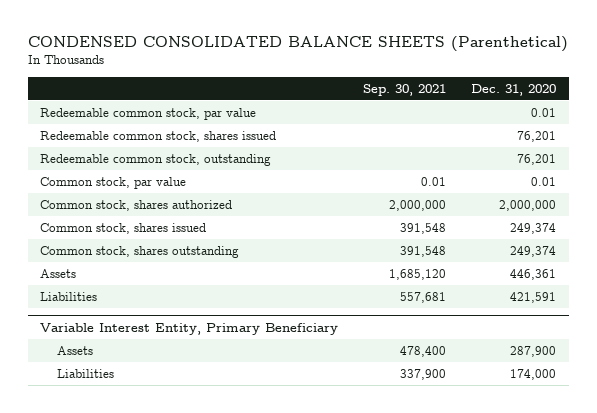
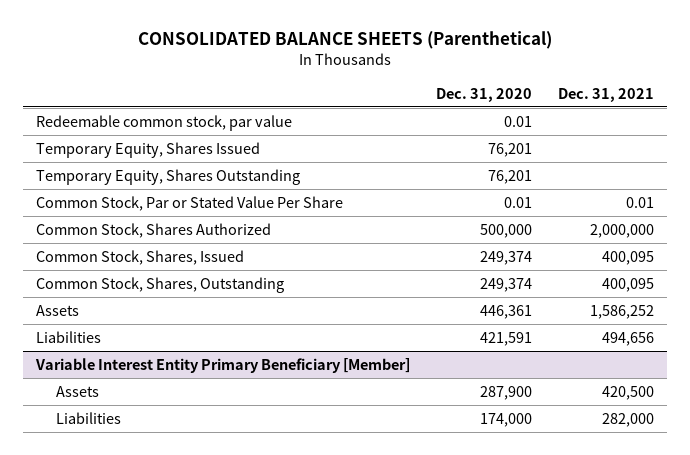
[28,36,569,53] CONDENSED CONSOLIDATED BALANCE SHEETS (Parenthetical) -> [137,31,552,50] CONSOLIDATED BALANCE SHEETS (Parenthetical)
[363,83,447,96] Sep. 30, 2021 -> none
none -> [558,87,655,102] Dec. 31, 2021
[40,130,277,142] Redeemable common stock, shares issued -> [35,141,260,158] Temporary Equity, Shares Issued
[40,153,272,166] Redeemable common stock, outstanding -> [35,168,300,185] Temporary Equity, Shares Outstanding
[40,176,187,189] Common stock, par value -> [35,195,343,211] Common Stock, Par or Stated Value Per Share
[40,199,233,211] Common stock, shares authorized -> [35,222,271,238] Common Stock, Shares Authorized
[499,199,557,211] 2,000,000 -> [479,223,532,238] 500,000
[40,222,207,234] Common stock, shares issued -> [35,249,244,265] Common Stock, Shares, Issued
[40,245,240,258] Common stock, shares outstanding -> [35,276,284,293] Common Stock, Shares, Outstanding
[40,322,339,335] Variable Interest Entity, Primary Beneficiary -> [34,357,410,373] Variable Interest Entity Primary Beneficiary [Member]

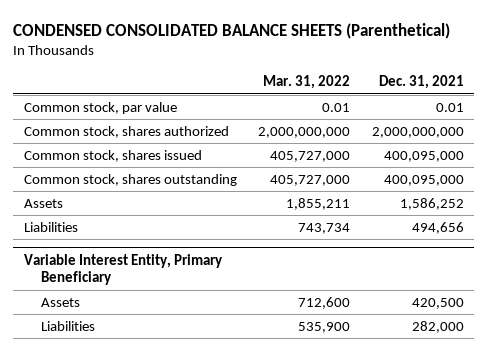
[137,31,552,50] CONSOLIDATED BALANCE SHEETS (Parenthetical) -> [13,22,451,39] CONDENSED CONSOLIDATED BALANCE SHEETS (Parenthetical)
[435,87,532,102] Dec. 31, 2020 -> none
none -> [263,75,351,90] Mar. 31, 2022
[35,114,292,131] Redeemable common stock, par value -> none
[35,141,260,158] Temporary Equity, Shares Issued -> none
[35,168,300,185] Temporary Equity, Shares Outstanding -> none
[35,195,343,211] Common Stock, Par or Stated Value Per Share -> [23,101,177,114] Common stock, par value
[35,222,271,238] Common Stock, Shares Authorized -> [23,125,229,138] Common stock, shares authorized
[590,223,655,238] 2,000,000 -> [371,126,464,138] 2,000,000,000
[35,249,244,265] Common Stock, Shares, Issued -> [23,149,202,162] Common stock, shares issued
[602,250,655,265] 400,095 -> [383,150,464,162] 400,095,000
[35,276,284,293] Common Stock, Shares, Outstanding -> [23,173,237,186] Common stock, shares outstanding
[602,277,655,292] 400,095 -> [383,174,464,186] 400,095,000
[34,357,410,373] Variable Interest Entity Primary Beneficiary [Member] -> [23,253,223,286] Variable Interest Entity, Primary Beneficiary

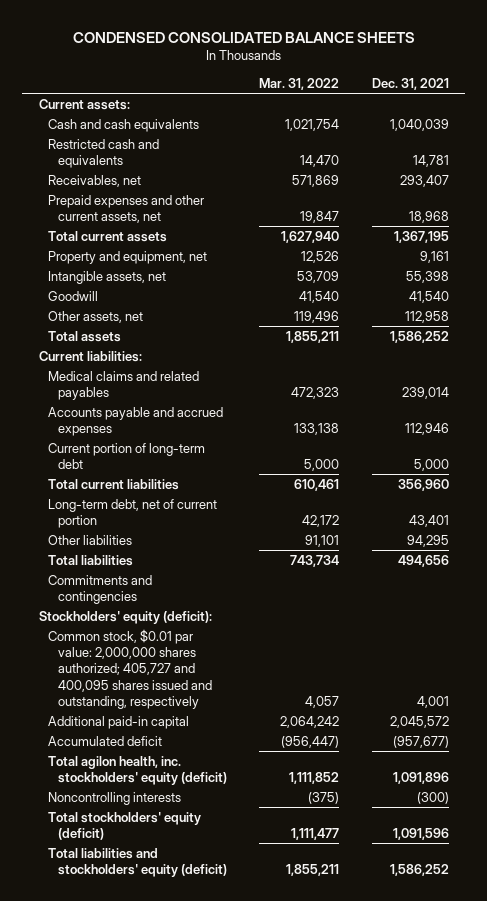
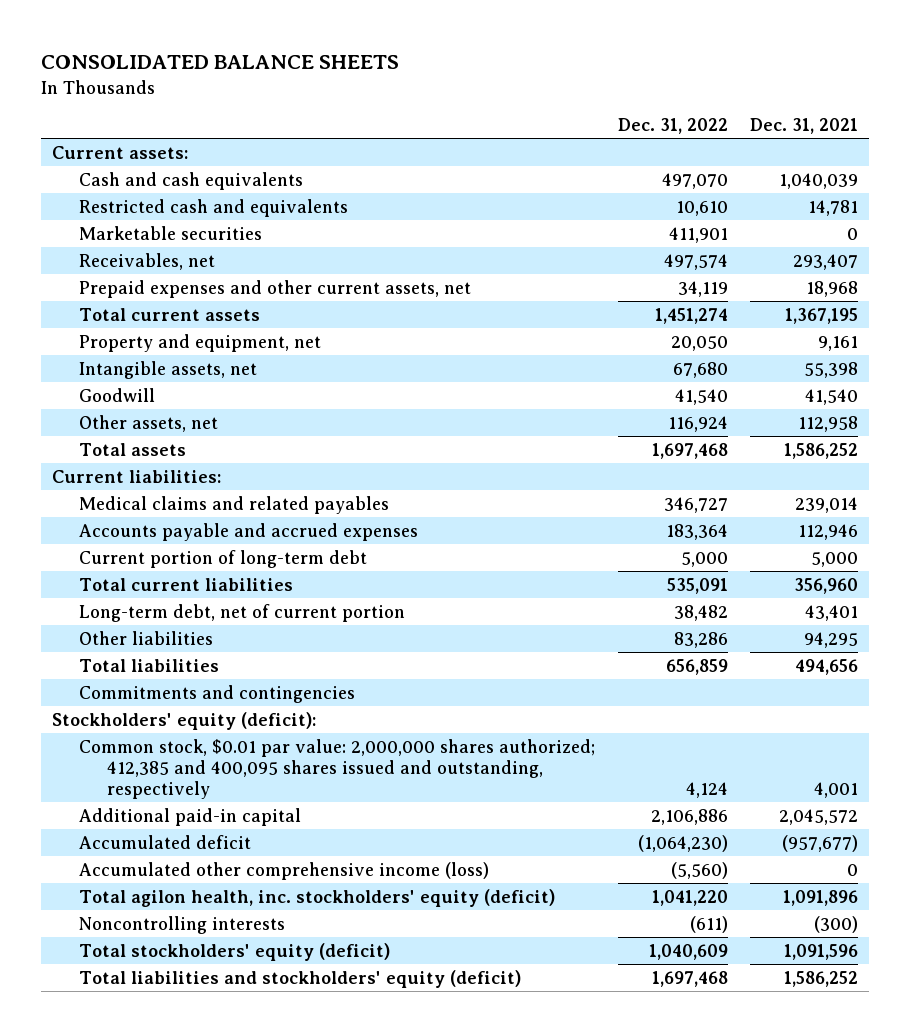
[72,31,415,43] CONDENSED CONSOLIDATED BALANCE SHEETS -> [41,55,400,70] CONSOLIDATED BALANCE SHEETS
[259,77,340,90] Mar. 31, 2022 -> none
none -> [617,118,728,135] Dec. 31, 2022
none -> [79,225,263,240] Marketable securities
[48,628,212,710] Common stock, $0.01 par value: 2,000,000 shares authorized; 405,727 and 400,095 shares issued and outstanding, respectively -> [79,738,596,800] Common stock, $0.01 par value: 2,000,000 shares authorized; 412,385 and 400,095 shares issued and outstanding, respectively
none -> [79,861,490,880] Accumulated other comprehensive income (loss)

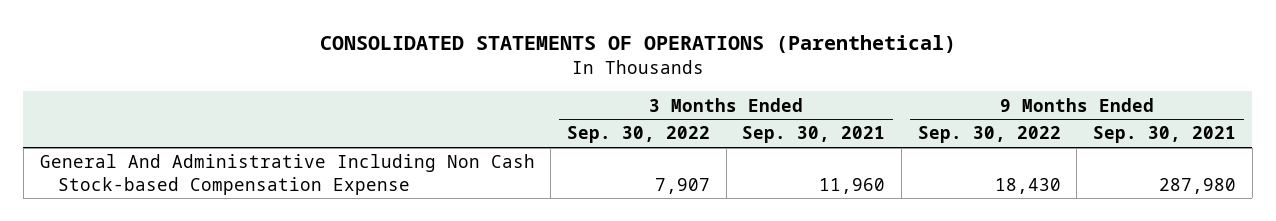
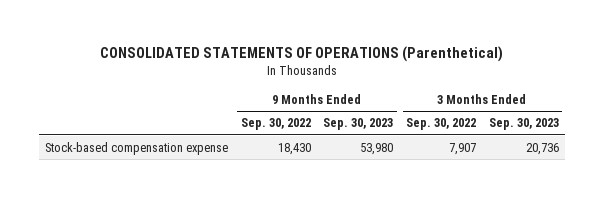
[742,126,886,144] Sep. 30, 2021 -> none
[1093,126,1237,144] Sep. 30, 2021 -> none
none -> [323,118,394,131] Sep. 30, 2023
none -> [488,118,559,131] Sep. 30, 2023
[39,154,535,195] General And Administrative Including Non Cash Stock-based Compensation Expense -> [44,142,228,156] Stock-based compensation expense

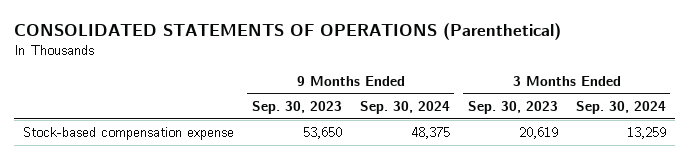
[240,118,311,131] Sep. 30, 2022 -> none
[406,118,477,131] Sep. 30, 2022 -> none
none -> [359,101,450,115] Sep. 30, 2024
none -> [575,101,666,115] Sep. 30, 2024
[360,143,394,156] 53,980 -> [302,127,342,140] 53,650
[525,143,559,156] 20,736 -> [518,127,558,140] 20,619

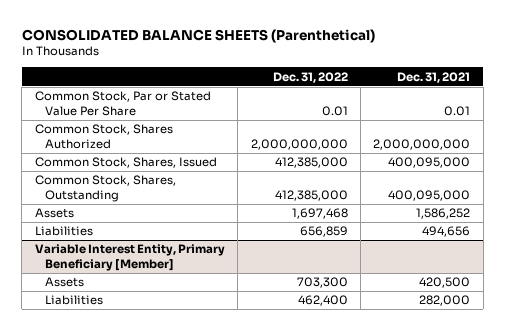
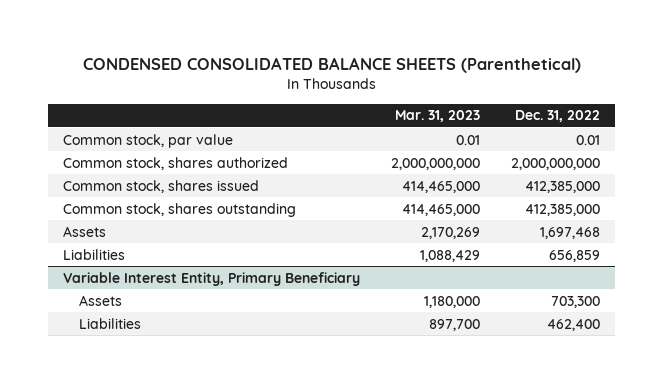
[21,28,375,43] CONSOLIDATED BALANCE SHEETS (Parenthetical) -> [82,57,581,74] CONDENSED CONSOLIDATED BALANCE SHEETS (Parenthetical)
[397,71,471,83] Dec. 31, 2021 -> none
none -> [395,110,481,123] Mar. 31, 2023
[34,91,211,116] Common Stock, Par or Stated Value Per Share -> [63,133,234,148] Common stock, par value
[34,124,173,149] Common Stock, Shares Authorized -> [63,156,289,170] Common stock, shares authorized
[34,157,217,169] Common Stock, Shares, Issued -> [63,179,260,193] Common stock, shares issued
[34,175,176,202] Common Stock, Shares, Outstanding -> [63,202,297,217] Common stock, shares outstanding
[34,244,225,271] Variable Interest Entity, Primary Beneficiary [Member] -> [63,271,361,286] Variable Interest Entity, Primary Beneficiary

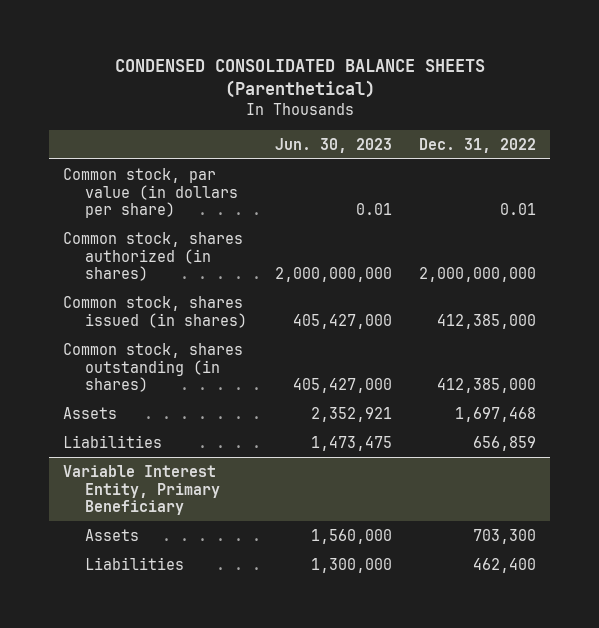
[395,110,481,123] Mar. 31, 2023 -> none
none -> [274,137,392,153] Jun. 30, 2023
[63,133,234,148] Common stock, par value -> [62,167,239,219] Common stock, par value (in dollars per share)
[63,156,289,170] Common stock, shares authorized -> [62,231,243,282] Common stock, shares authorized (in shares)
[63,179,260,193] Common stock, shares issued -> [62,295,248,328] Common stock, shares issued (in shares)
[63,202,297,217] Common stock, shares outstanding -> [62,342,243,393] Common stock, shares outstanding (in shares)

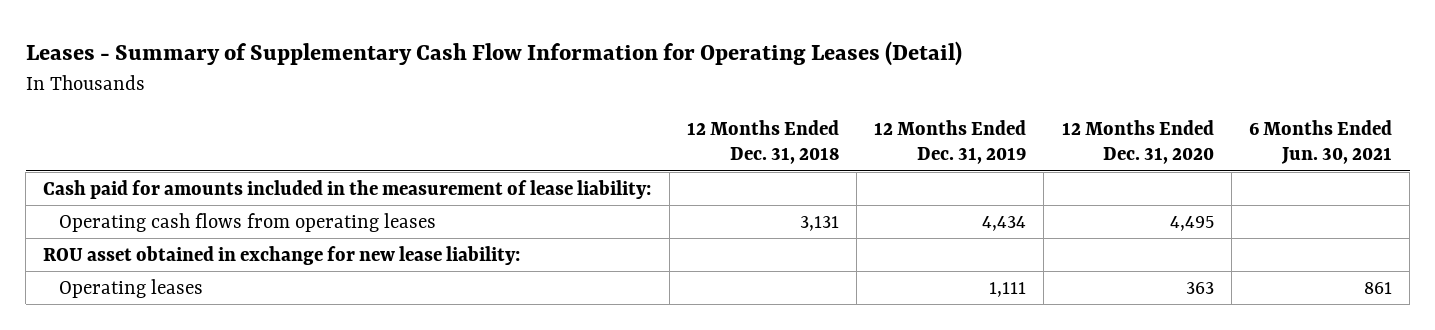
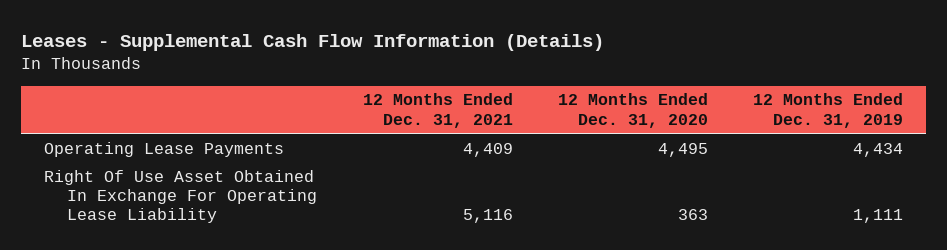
[25,41,962,67] Leases - Summary of Supplementary Cash Flow Information for Operating Leases (Detail) -> [21,33,605,51] Leases - Supplemental Cash Flow Information (Details)
[686,119,839,165] 12 Months Ended Dec. 31, 2018 -> none
[1248,119,1392,165] 6 Months Ended Jun. 30, 2021 -> none
none -> [362,93,513,128] 12 Months Ended Dec. 31, 2021
[43,179,652,199] Cash paid for amounts included in the measurement of lease liability: -> none
[43,245,521,265] ROU asset obtained in exchange for new lease liability: -> none
[59,212,437,232] Operating cash flows from operating leases -> [43,141,284,157] Operating Lease Payments
[59,278,204,298] Operating leases -> [43,169,318,224] Right Of Use Asset Obtained In Exchange For Operating Lease Liability

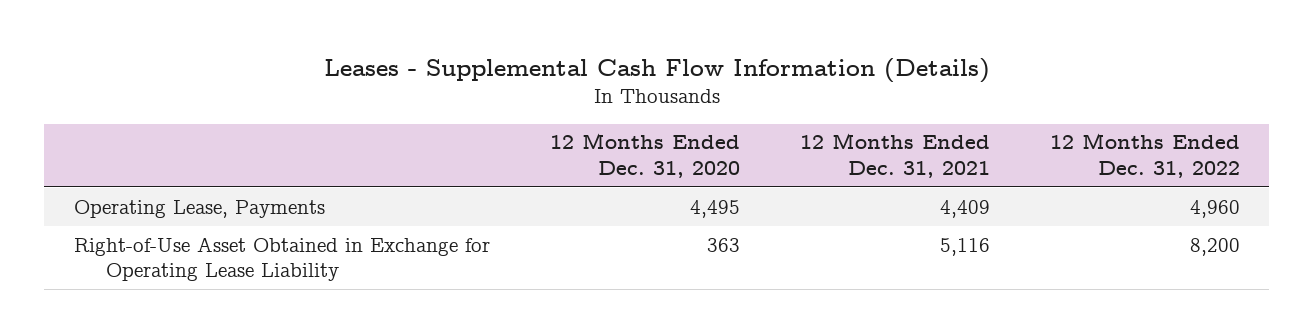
[753,93,904,128] 12 Months Ended Dec. 31, 2019 -> none
none -> [1049,133,1240,178] 12 Months Ended Dec. 31, 2022
[43,141,284,157] Operating Lease Payments -> [74,199,326,218] Operating Lease, Payments
[43,169,318,224] Right Of Use Asset Obtained In Exchange For Operating Lease Liability -> [74,236,491,282] Right-of-Use Asset Obtained in Exchange for Operating Lease Liability

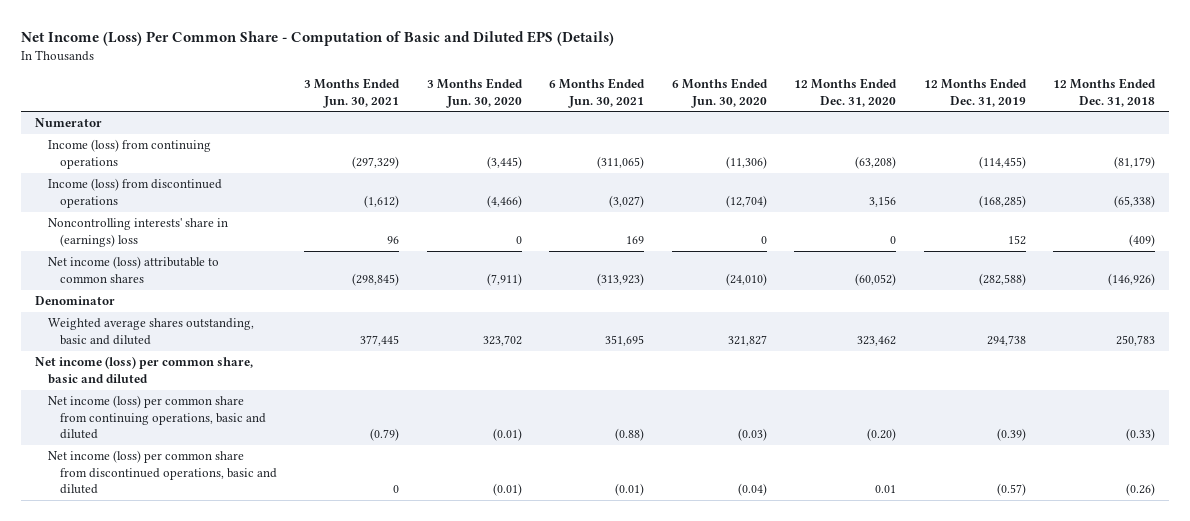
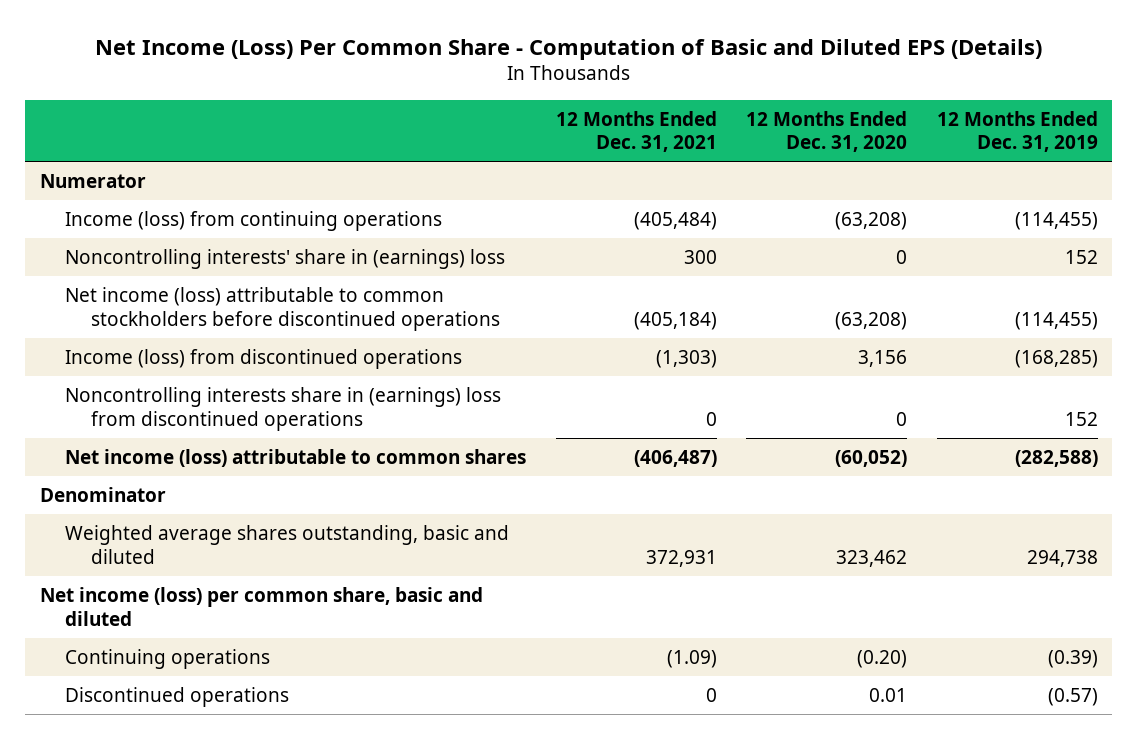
[304,78,401,108] 3 Months Ended Jun. 30, 2021 -> none
[426,78,523,108] 3 Months Ended Jun. 30, 2020 -> none
[549,78,646,108] 6 Months Ended Jun. 30, 2021 -> none
[671,78,768,108] 6 Months Ended Jun. 30, 2020 -> none
[1053,78,1157,107] 12 Months Ended Dec. 31, 2018 -> none
none -> [555,110,717,153] 12 Months Ended Dec. 31, 2021
none -> [65,286,500,331] Net income (loss) attributable to common stockholders before discontinued operations
[47,178,222,208] Income (loss) from discontinued operations -> [65,348,463,369] Income (loss) from discontinued operations
none -> [65,386,502,431] Noncontrolling interests share in (earnings) loss from discontinued operations
[47,395,266,440] Net income (loss) per common share from continuing operations, basic and diluted -> [65,648,271,669] Continuing operations
[47,450,277,495] Net income (loss) per common share from discontinued operations, basic and diluted -> [65,686,290,707] Discontinued operations

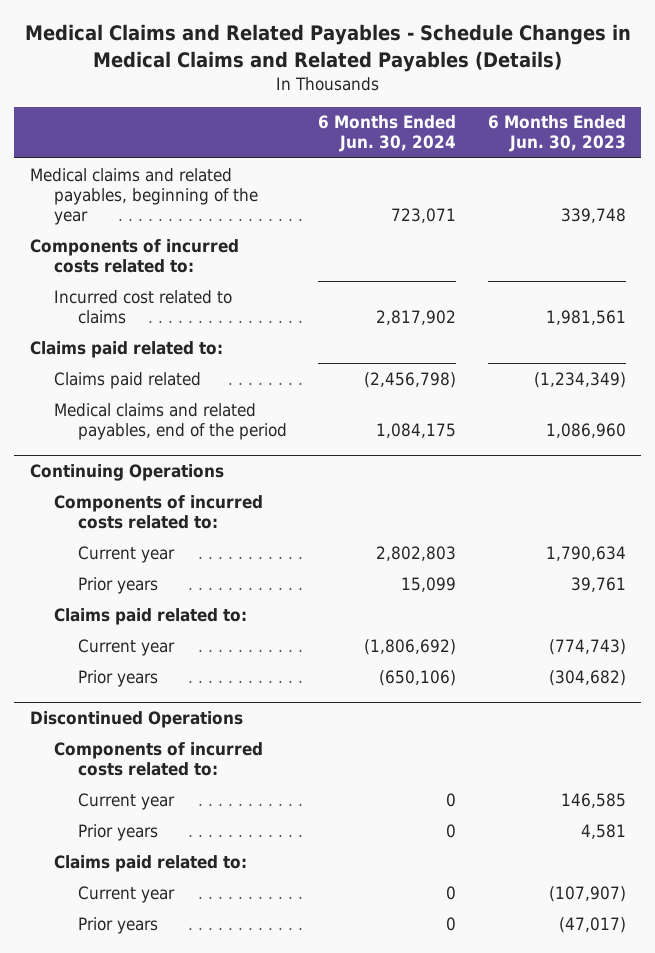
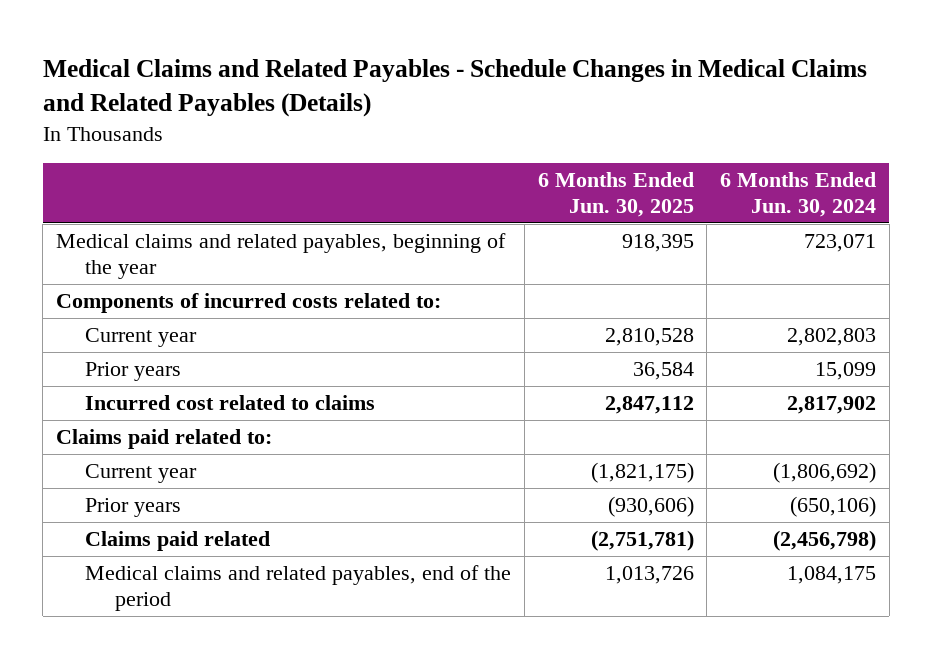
[487,115,626,153] 6 Months Ended Jun. 30, 2023 -> none
none -> [537,172,694,217] 6 Months Ended Jun. 30, 2025
[29,340,223,358] Claims paid related to: -> none
[29,463,224,481] Continuing Operations -> none
[53,494,263,529] Components of incurred costs related to: -> none
[53,289,232,324] Incurred cost related to claims -> [85,395,376,411] Incurred cost related to claims
[29,710,243,728] Discontinued Operations -> none
[53,741,263,776] Components of incurred costs related to: -> none
[78,792,176,810] Current year -> none
[78,823,159,841] Prior years -> none
[53,854,247,872] Claims paid related to: -> none
[78,885,176,903] Current year -> none
[78,916,159,934] Prior years -> none
[53,371,201,389] Claims paid related -> [85,531,271,552] Claims paid related
[53,402,288,440] Medical claims and related payables, end of the period -> [85,565,512,611] Medical claims and related payables, end of the period

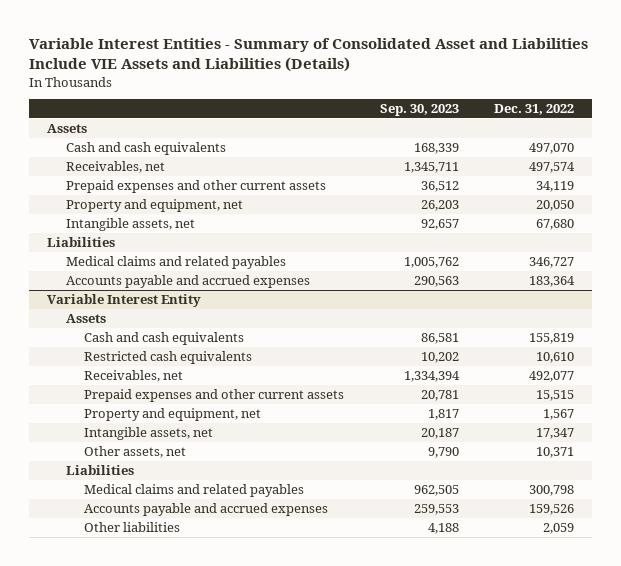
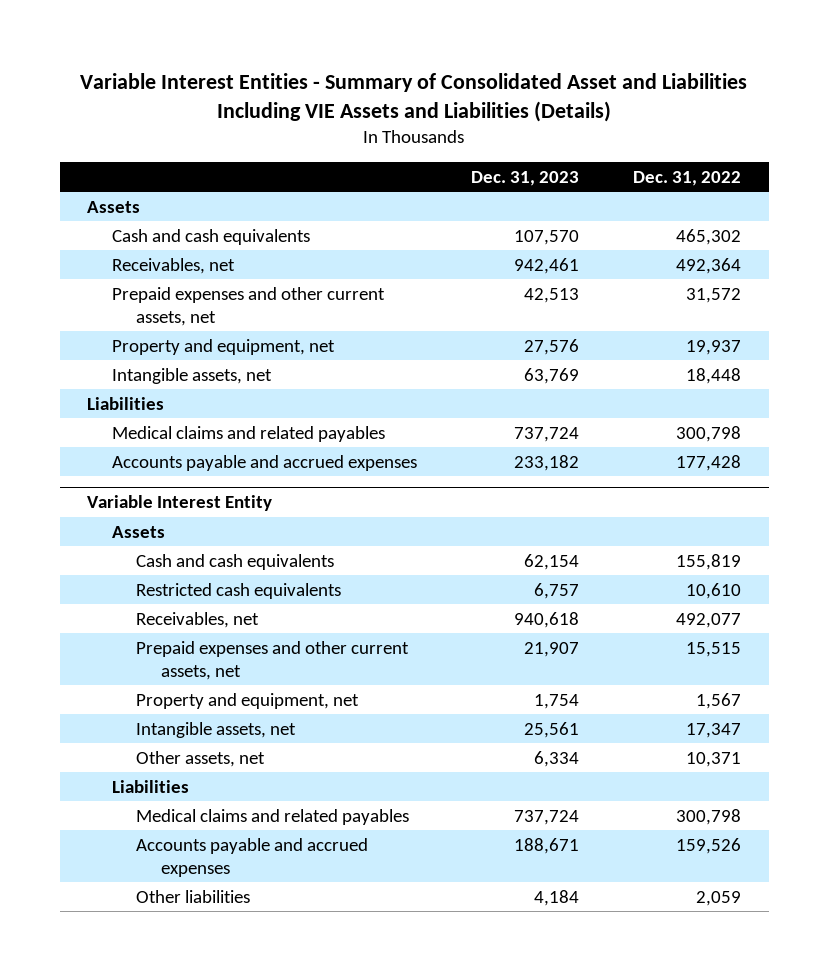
[29,38,589,73] Variable Interest Entities - Summary of Consolidated Asset and Liabilities Include VIE Assets and Liabilities (Details) -> [80,73,748,123] Variable Interest Entities - Summary of Consolidated Asset and Liabilities Including VIE Assets and Liabilities (Details)
[379,104,459,117] Sep. 30, 2023 -> none
none -> [471,170,580,186] Dec. 31, 2023
[529,142,575,154] 497,070 -> [676,228,742,245] 465,302
[529,161,576,173] 497,574 -> [676,257,742,274] 492,364
[65,179,326,193] Prepaid expenses and other current assets -> [111,286,385,326] Prepaid expenses and other current assets, net
[536,180,575,192] 34,119 -> [686,287,742,303] 31,572
[536,199,575,211] 20,050 -> [686,339,742,355] 19,937
[536,218,575,230] 67,680 -> [686,367,742,384] 18,448
[529,256,575,268] 346,727 -> [676,425,742,442] 300,798
[529,275,576,287] 183,364 -> [676,454,742,471] 177,428
[84,388,345,402] Prepaid expenses and other current assets -> [136,640,410,680] Prepaid expenses and other current assets, net

